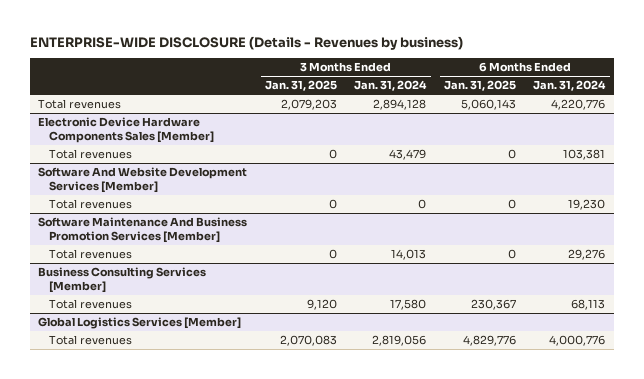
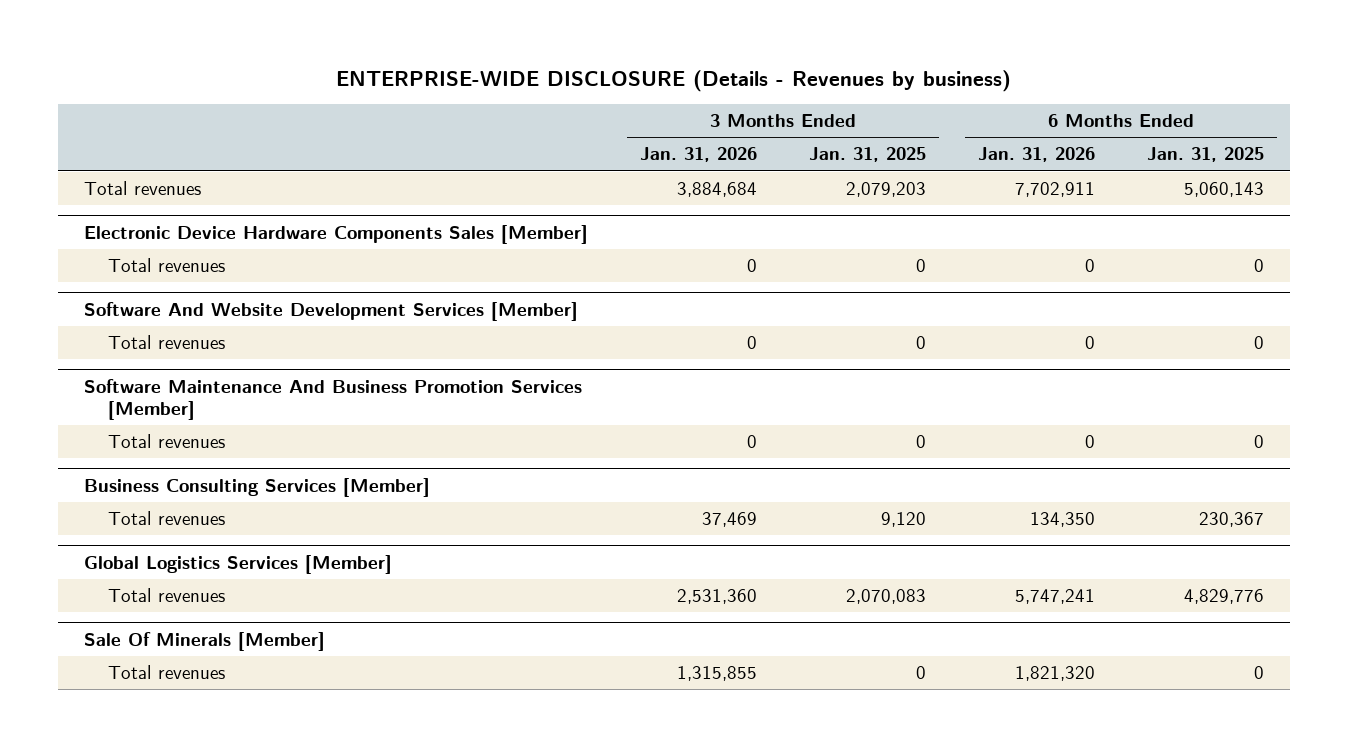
[354,80,428,92] Jan. 31, 2024 -> none
[533,80,607,92] Jan. 31, 2024 -> none
none -> [639,147,757,163] Jan. 31, 2026
none -> [978,147,1096,163] Jan. 31, 2026
none -> [83,631,325,651] Sale Of Minerals [Member]
none -> [108,664,226,679] Total revenues

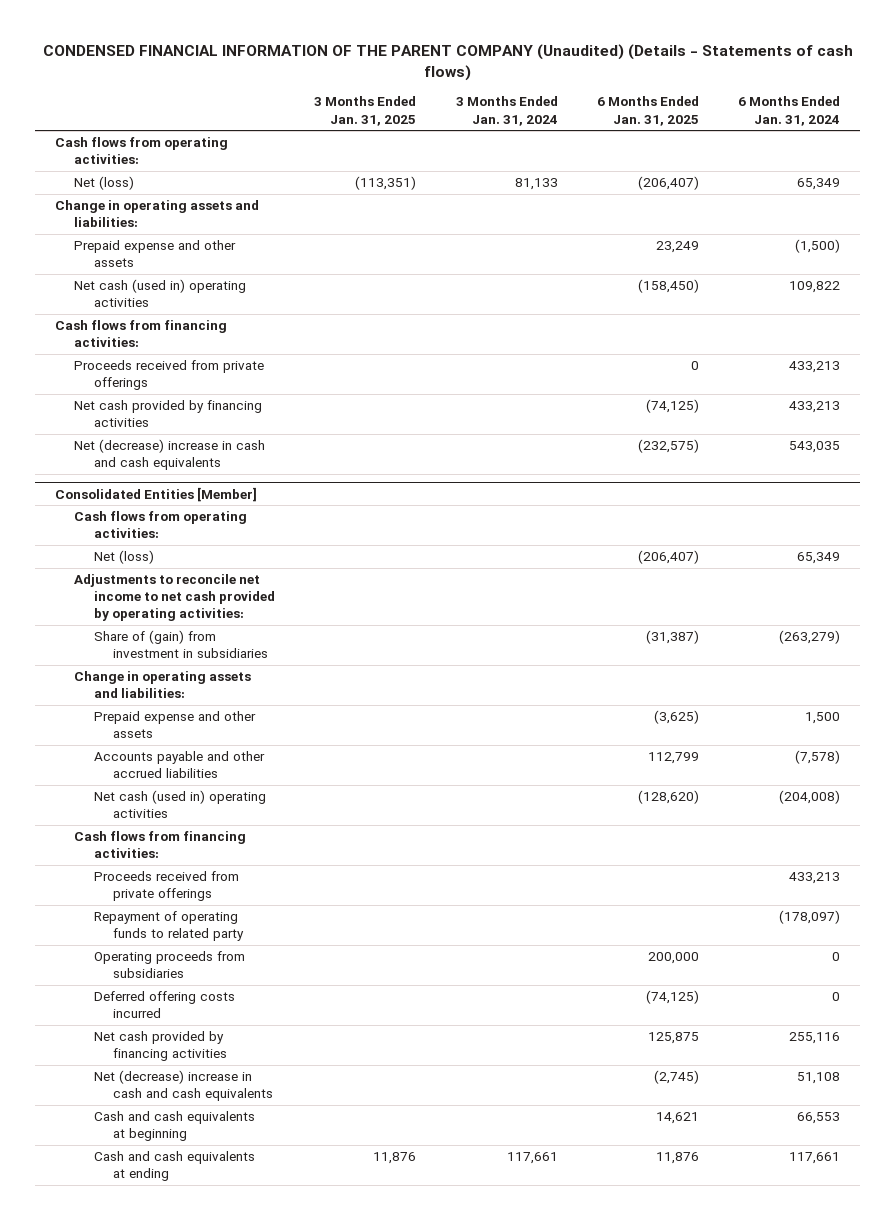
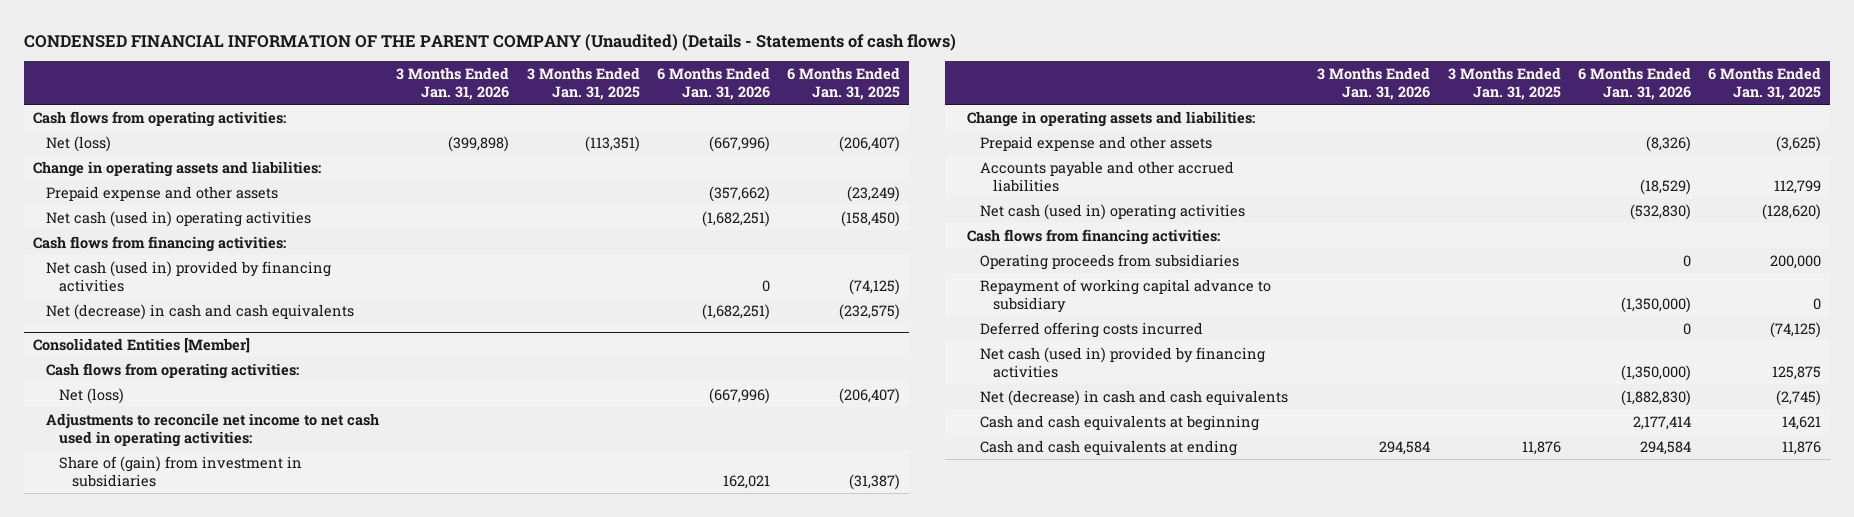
[455,96,558,126] 3 Months Ended Jan. 31, 2024 -> none
[738,96,841,126] 6 Months Ended Jan. 31, 2024 -> none
none -> [396,66,510,100] 3 Months Ended Jan. 31, 2026
none -> [656,66,770,100] 6 Months Ended Jan. 31, 2026
[655,241,699,254] 23,249 -> [847,185,901,202] (23,249)
[74,360,265,391] Proceeds received from private offerings -> none
[74,400,263,428] Net cash provided by financing activities -> [45,260,331,292] Net cash (used in) provided by financing activities
[74,439,266,471] Net (decrease) increase in cash and cash equivalents -> [45,303,354,320] Net (decrease) in cash and cash equivalents
[74,574,275,622] Adjustments to reconcile net income to net cash provided by operating activities: -> [45,412,379,447] Adjustments to reconcile net income to net cash used in operating activities:
[93,871,239,902] Proceeds received from private offerings -> none
[93,911,245,942] Repayment of operating funds to related party -> none
none -> [979,278,1271,313] Repayment of working capital advance to subsidiary
[93,1031,228,1062] Net cash provided by financing activities -> [979,346,1265,378] Net cash (used in) provided by financing activities
[93,1070,274,1102] Net (decrease) increase in cash and cash equivalents -> [979,389,1288,406] Net (decrease) in cash and cash equivalents

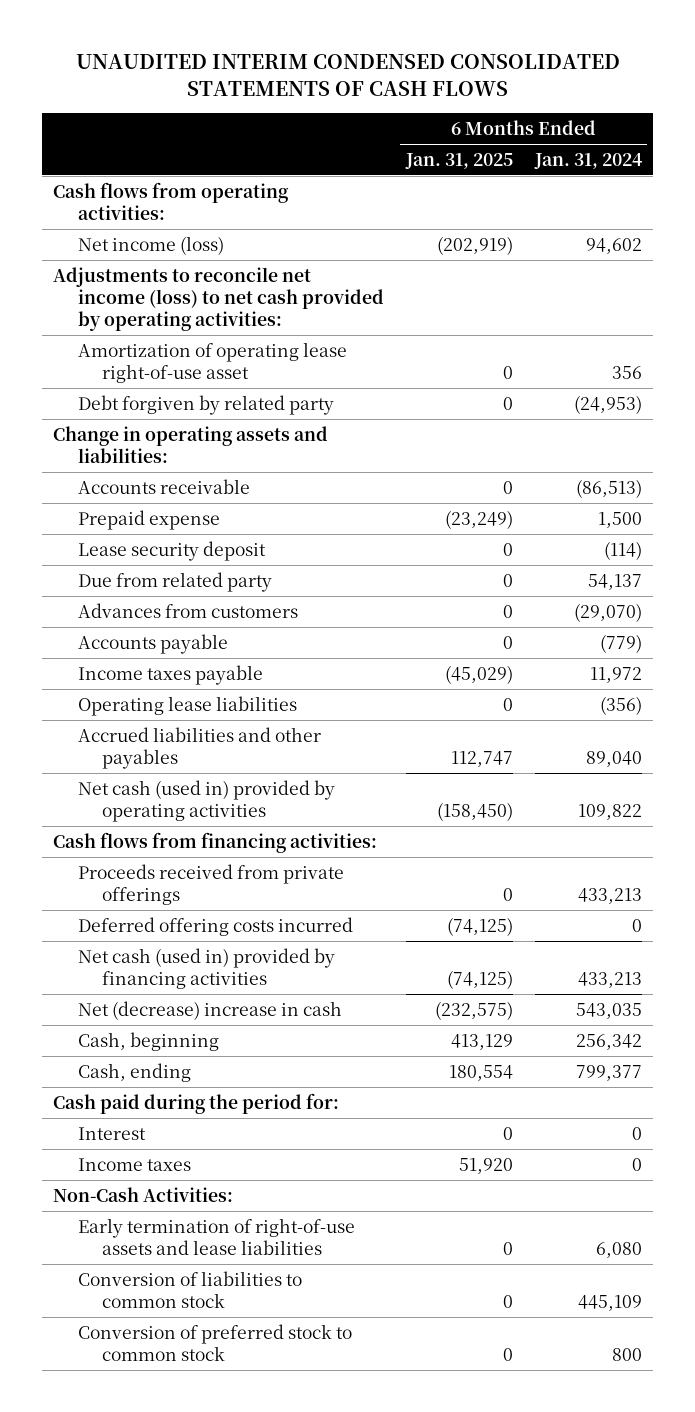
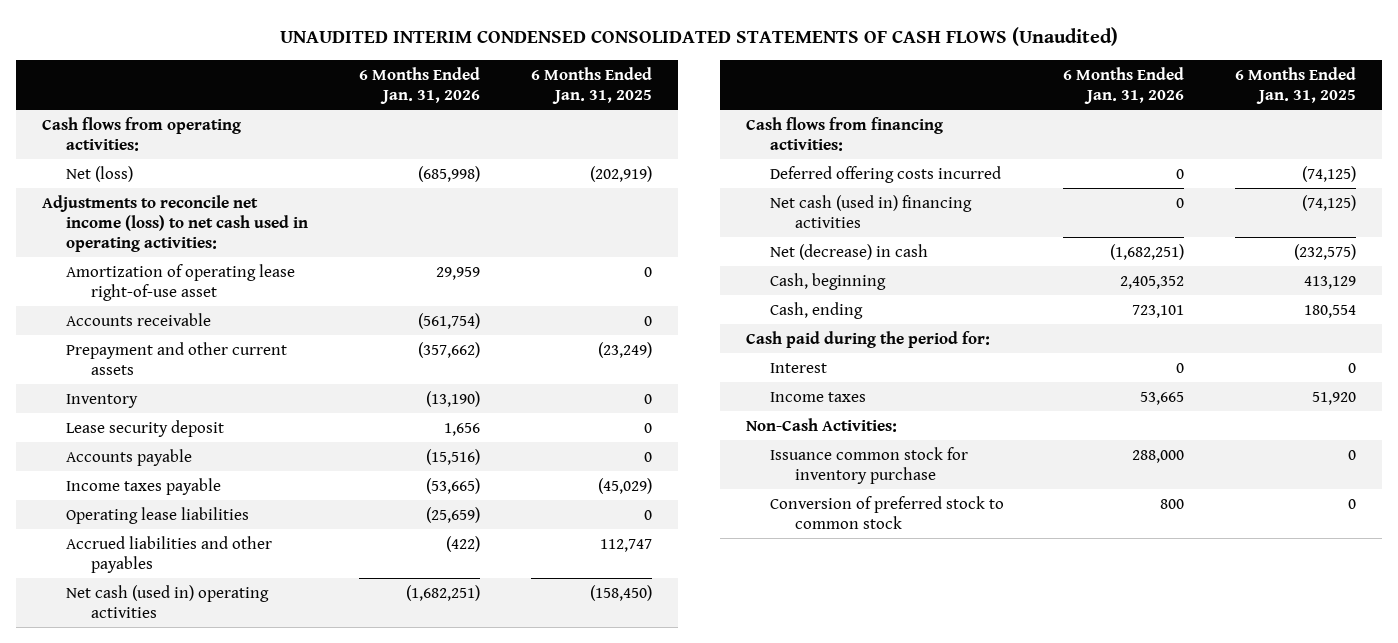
[75,54,620,97] UNAUDITED INTERIM CONDENSED CONSOLIDATED STATEMENTS OF CASH FLOWS -> [280,27,1119,47] UNAUDITED INTERIM CONDENSED CONSOLIDATED STATEMENTS OF CASH FLOWS (Unaudited)
[533,152,642,169] Jan. 31, 2024 -> none
none -> [359,66,481,105] 6 Months Ended Jan. 31, 2026
[77,235,224,255] Net income (loss) -> [66,165,134,182] Net (loss)
[53,266,384,331] Adjustments to reconcile net income (loss) to net cash provided by operating activities: -> [41,194,309,253] Adjustments to reconcile net income (loss) to net cash used in operating activities:
[77,394,334,415] Debt forgiven by related party -> none
[53,425,329,463] Change in operating assets and liabilities: -> none
[77,509,220,530] Prepaid expense -> [66,341,288,375] Prepayment and other current assets
none -> [66,393,139,408] Inventory
[77,571,272,592] Due from related party -> none
[77,602,298,618] Advances from customers -> none
[77,779,335,822] Net cash (used in) provided by operating activities -> [66,584,270,618] Net cash (used in) operating activities
[77,863,344,905] Proceeds received from private offerings -> none
[77,947,335,989] Net cash (used in) provided by financing activities -> [770,194,973,228] Net cash (used in) financing activities
[77,1000,342,1020] Net (decrease) increase in cash -> [770,243,929,260] Net (decrease) in cash
[77,1217,355,1255] Early termination of right-of-use assets and lease liabilities -> none
[77,1270,302,1308] Conversion of liabilities to common stock -> none
none -> [770,446,969,484] Issuance common stock for inventory purchase

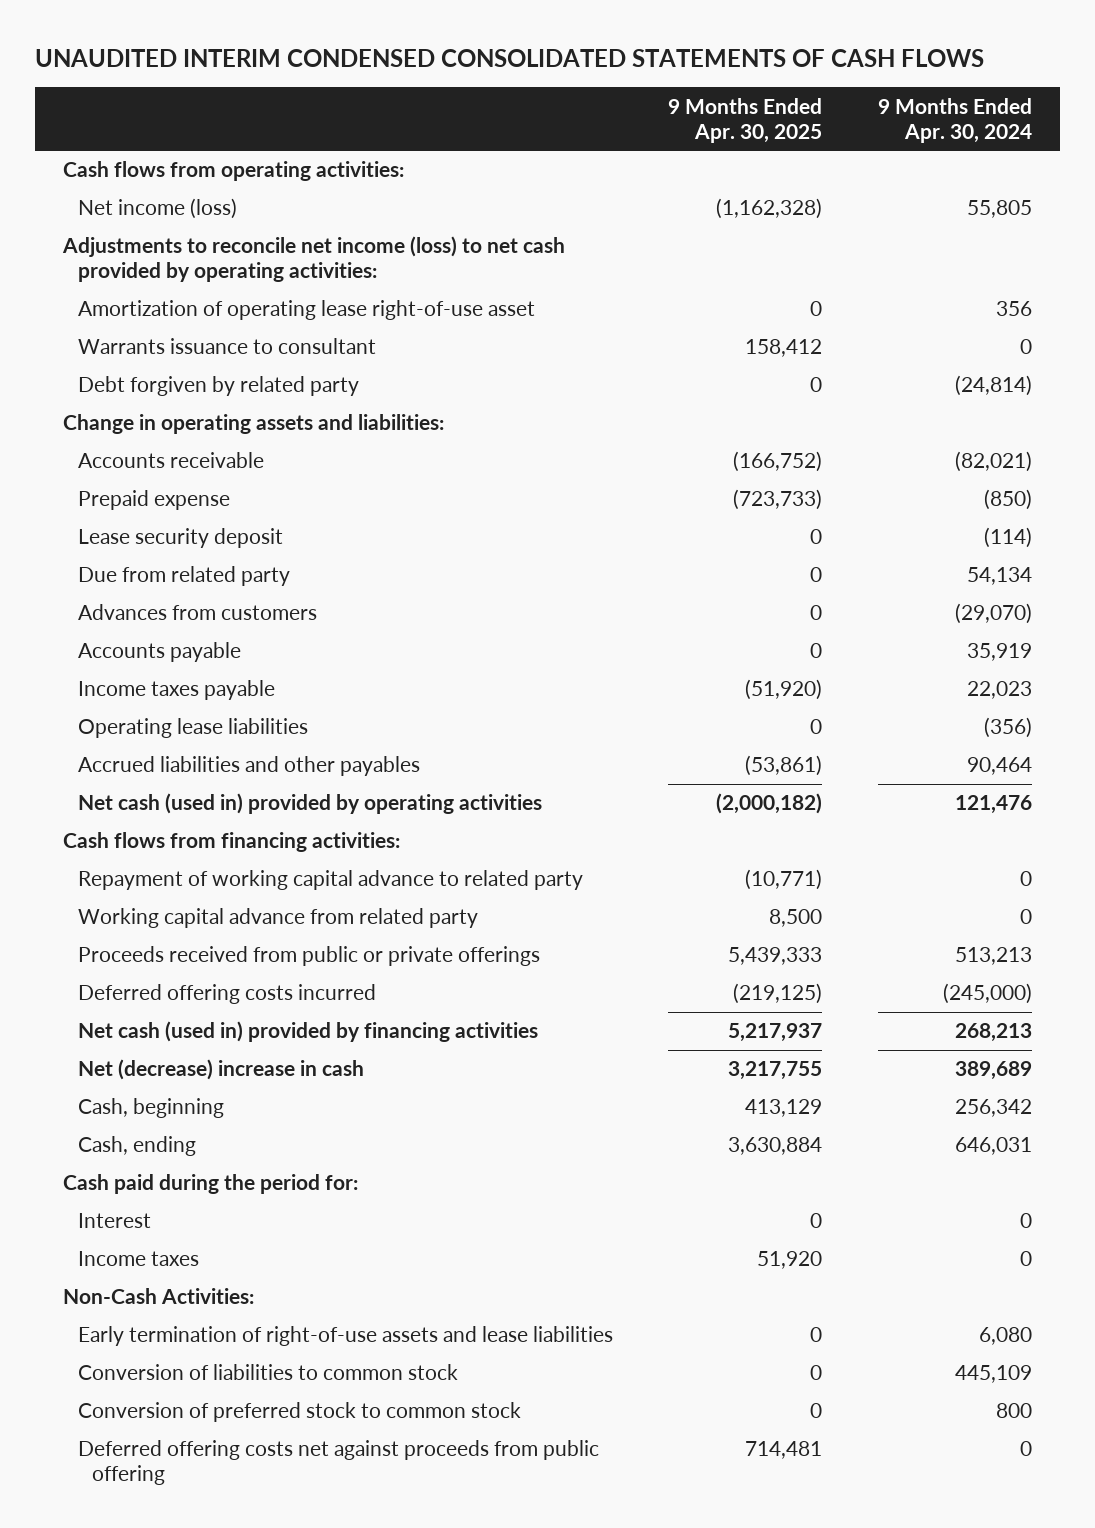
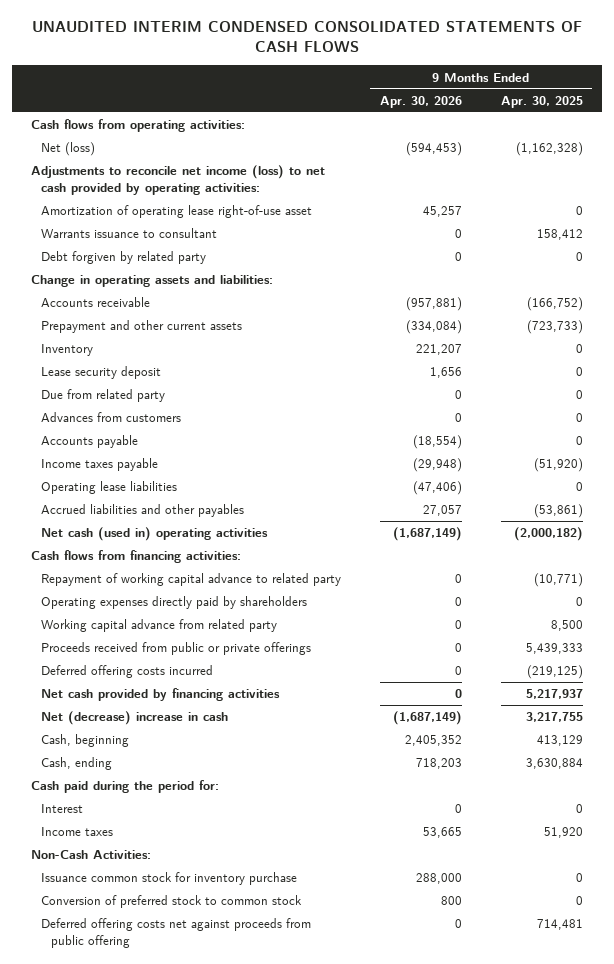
[878,97,1033,143] 9 Months Ended Apr. 30, 2024 -> none
none -> [379,95,462,108] Apr. 30, 2026
[77,198,237,220] Net income (loss) -> [40,142,95,157] Net (loss)
[77,490,230,511] Prepaid expense -> [40,320,242,334] Prepayment and other current assets
none -> [40,344,93,357] Inventory
[77,793,542,815] Net cash (used in) provided by operating activities -> [40,527,268,542] Net cash (used in) operating activities
none -> [40,596,307,610] Operating expenses directly paid by shareholders
[77,1021,538,1043] Net cash (used in) provided by financing activities -> [40,688,280,702] Net cash provided by financing activities
[77,1326,613,1347] Early termination of right-of-use assets and lease liabilities -> none
[77,1364,458,1381] Conversion of liabilities to common stock -> none
none -> [40,872,297,886] Issuance common stock for inventory purchase

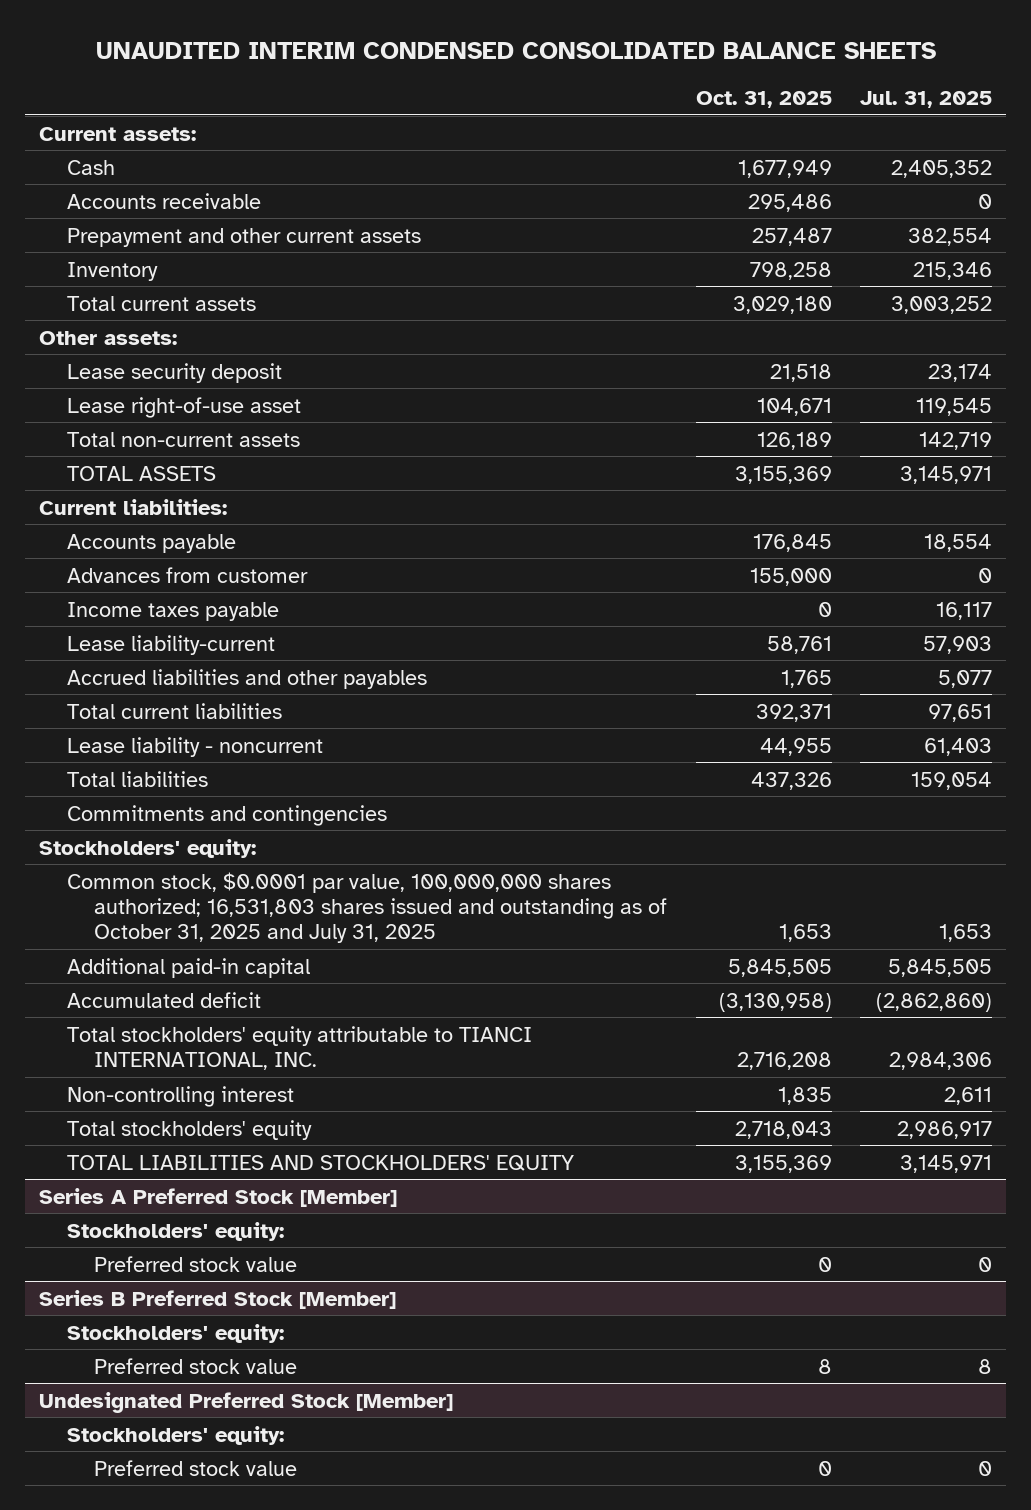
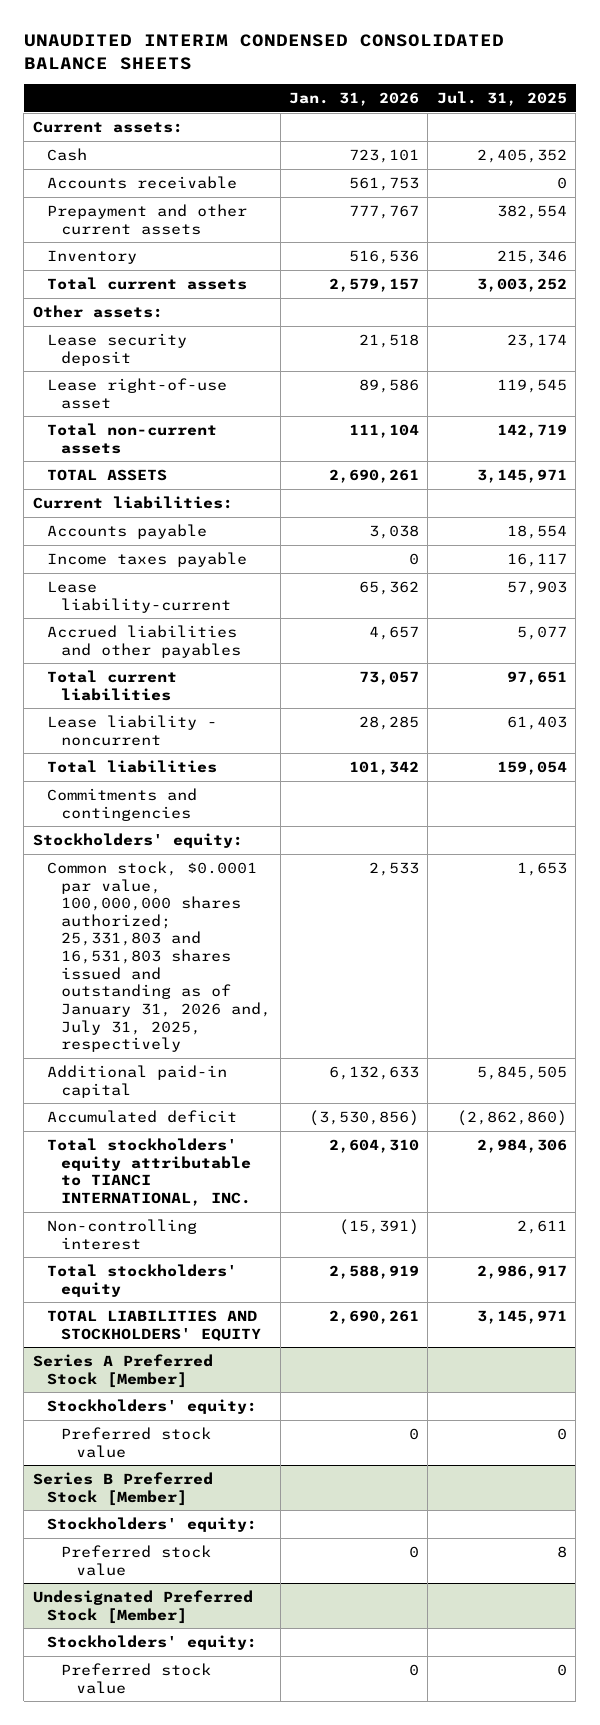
[695,90,832,108] Oct. 31, 2025 -> none
none -> [289,91,420,106] Jan. 31, 2026
[66,566,308,583] Advances from customer -> none
[66,871,668,943] Common stock, $0.0001 par value, 100,000,000 shares authorized; 16,531,803 shares issued and outstanding as of October 31, 2025 and July 31, 2025 -> [47,861,272,1053] Common stock, $0.0001 par value, 100,000,000 shares authorized; 25,331,803 and 16,531,803 shares issued and outstanding as of January 31, 2026 and, July 31, 2025, respectively

